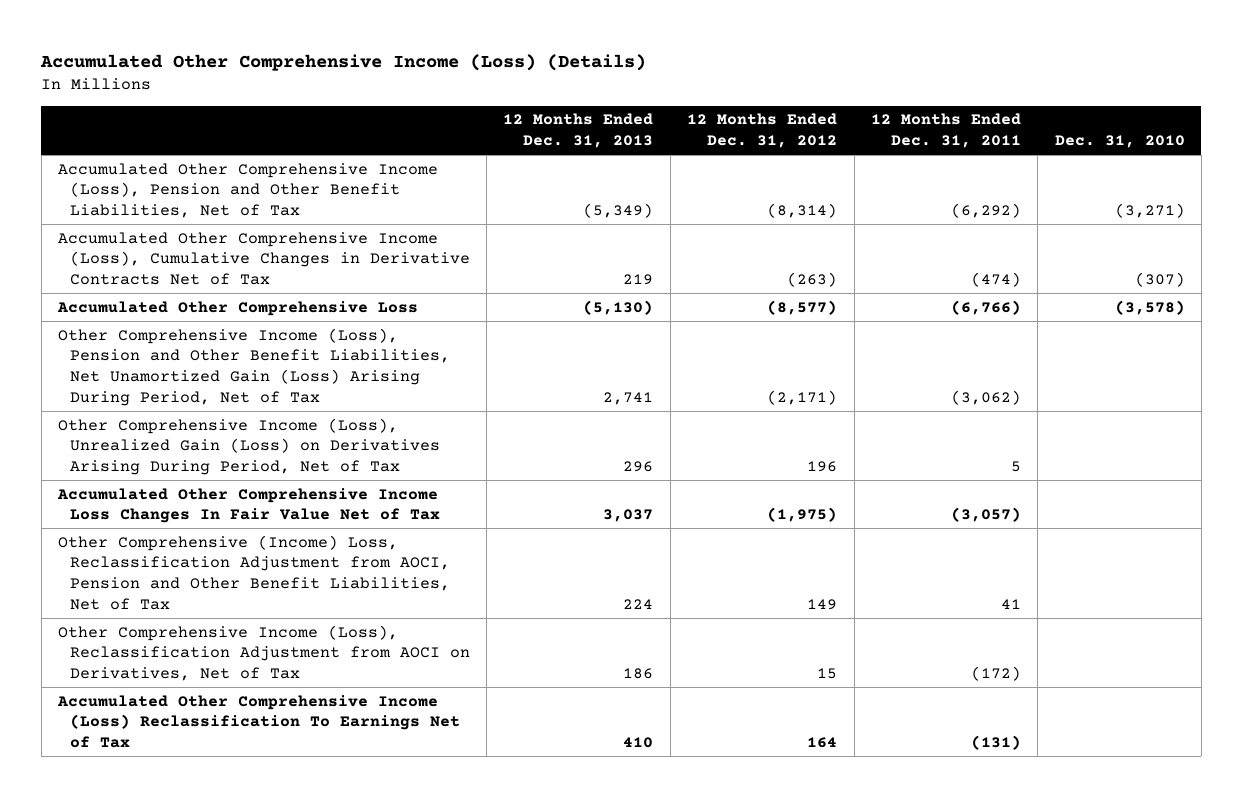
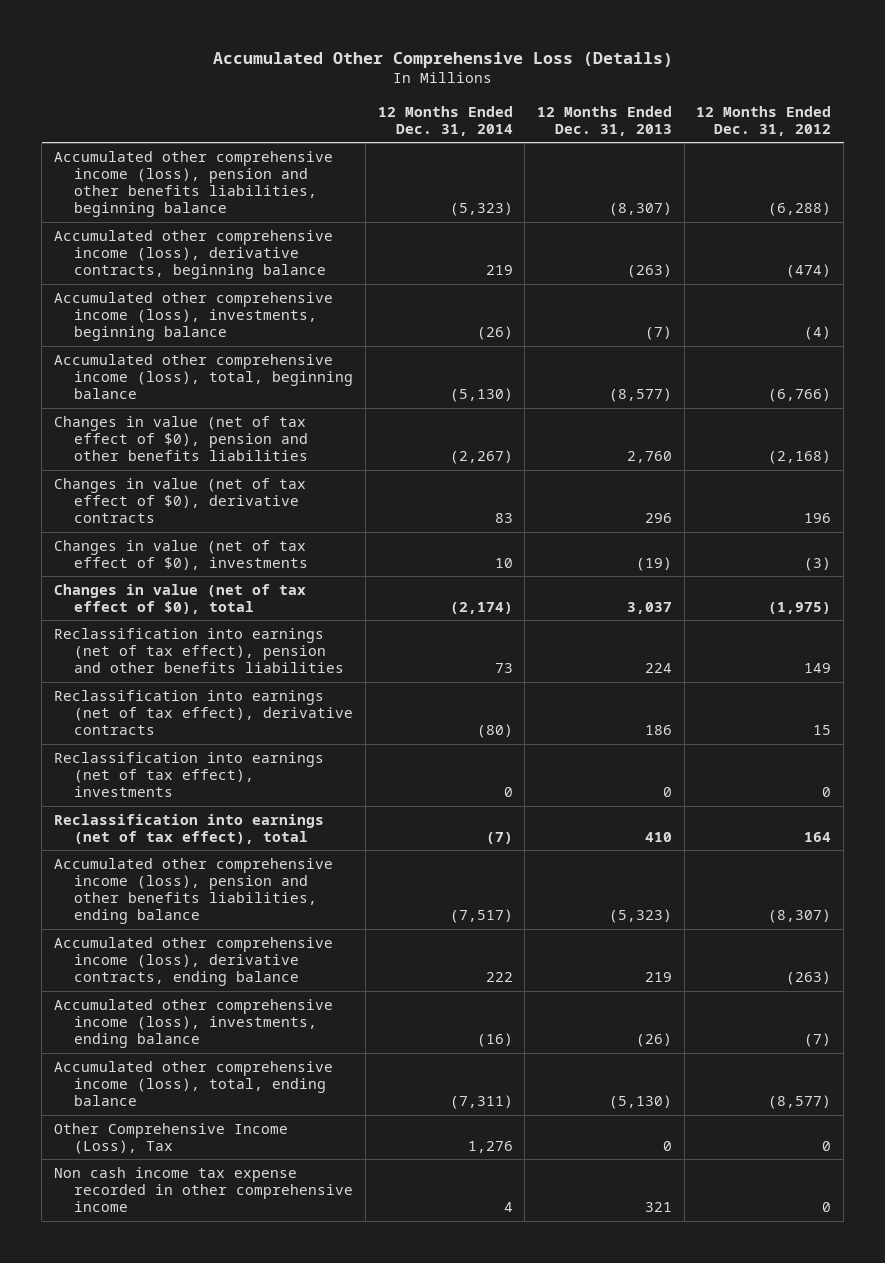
[40,53,647,71] Accumulated Other Comprehensive Income (Loss) (Details) -> [212,51,673,68] Accumulated Other Comprehensive Loss (Details)
[870,113,1021,149] 12 Months Ended Dec. 31, 2011 -> none
[1054,135,1185,149] Dec. 31, 2010 -> none
none -> [377,105,513,136] 12 Months Ended Dec. 31, 2014
[58,162,439,219] Accumulated Other Comprehensive Income (Loss), Pension and Other Benefit Liabilities, Net of Tax -> [53,150,333,218] Accumulated other comprehensive income (loss), pension and other benefits liabilities, beginning balance
[583,203,654,219] (5,349) -> [609,202,673,217] (8,307)
[767,203,838,219] (8,314) -> [768,202,832,217] (6,288)
[58,231,470,286] Accumulated Other Comprehensive Income (Loss), Cumulative Changes in Derivative Contracts Net of Tax -> [53,229,333,280] Accumulated other comprehensive income (loss), derivative contracts, beginning balance
[623,274,654,286] 219 -> [627,264,673,279] (263)
[787,272,838,288] (263) -> [786,264,832,279] (474)
none -> [53,291,333,342] Accumulated other comprehensive income (loss), investments, beginning balance
[57,300,419,316] Accumulated Other Comprehensive Loss -> [53,353,354,400] Accumulated other comprehensive income (loss), total, beginning balance
[583,299,654,315] (5,130) -> [609,388,673,403] (8,577)
[767,299,838,315] (8,577) -> [768,388,832,403] (6,766)
[58,327,450,406] Other Comprehensive Income (Loss), Pension and Other Benefit Liabilities, Net Unamortized Gain (Loss) Arising During Period, Net of Tax -> [53,415,309,462] Changes in value (net of tax effect of $0), pension and other benefits liabilities
[603,391,654,405] 2,741 -> [627,451,673,464] 2,760
[767,389,838,405] (2,171) -> [768,450,832,465] (2,168)
[58,417,440,476] Other Comprehensive Income (Loss), Unrealized Gain (Loss) on Derivatives Arising During Period, Net of Tax -> [53,477,306,524] Changes in value (net of tax effect of $0), derivative contracts
none -> [53,539,309,570] Changes in value (net of tax effect of $0), investments
[57,487,440,524] Accumulated Other Comprehensive Income Loss Changes In Fair Value Net of Tax -> [53,583,306,614] Changes in value (net of tax effect of $0), total
[58,534,450,610] Other Comprehensive (Income) Loss, Reclassification Adjustment from AOCI, Pension and Other Benefit Liabilities, Net of Tax -> [53,627,345,674] Reclassification into earnings (net of tax effect), pension and other benefits liabilities
[58,624,470,682] Other Comprehensive Income (Loss), Reclassification Adjustment from AOCI on Derivatives, Net of Tax -> [53,689,354,736] Reclassification into earnings (net of tax effect), derivative contracts
none -> [53,751,324,798] Reclassification into earnings (net of tax effect), investments
[57,694,460,749] Accumulated Other Comprehensive Income (Loss) Reclassification To Earnings Net of Tax -> [53,813,324,844] Reclassification into earnings (net of tax effect), total
none -> [53,857,333,925] Accumulated other comprehensive income (loss), pension and other benefits liabilities, ending balance
none -> [53,936,333,987] Accumulated other comprehensive income (loss), derivative contracts, ending balance
none -> [53,998,333,1049] Accumulated other comprehensive income (loss), investments, ending balance
none -> [53,1060,333,1107] Accumulated other comprehensive income (loss), total, ending balance
none -> [53,1122,288,1154] Other Comprehensive Income (Loss), Tax
none -> [53,1166,354,1213] Non cash income tax expense recorded in other comprehensive income

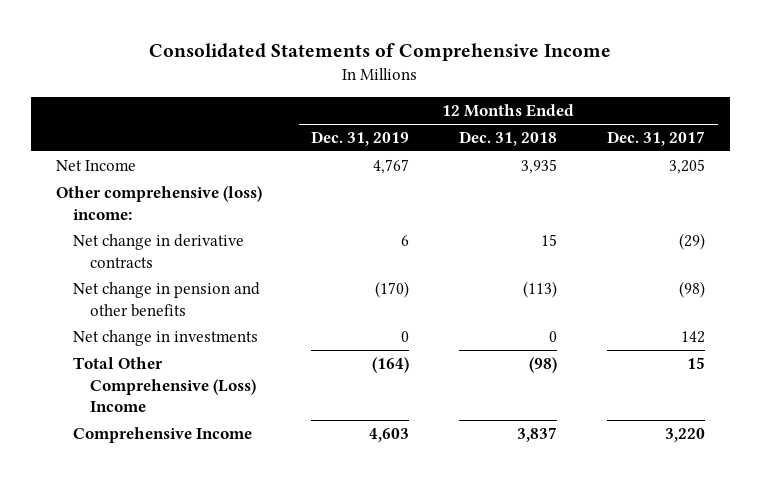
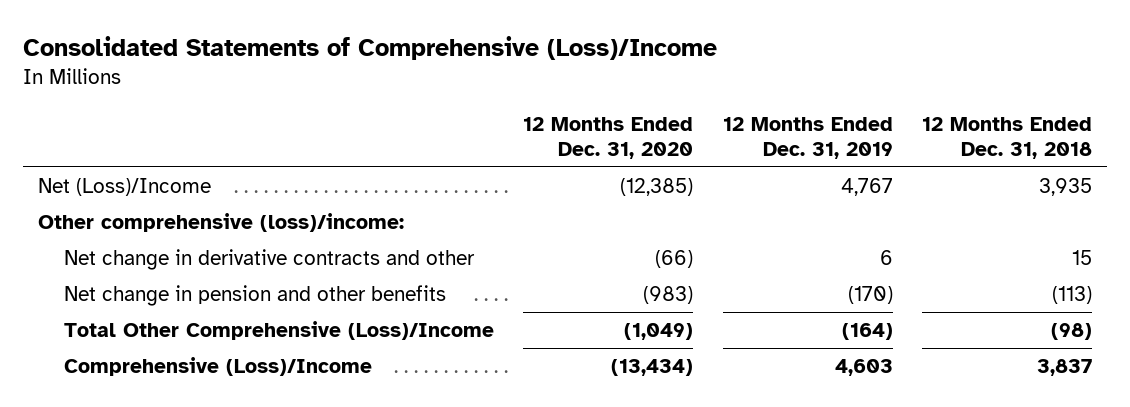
[149,43,612,62] Consolidated Statements of Comprehensive Income -> [22,35,717,60] Consolidated Statements of Comprehensive (Loss)/Income
[607,130,706,146] Dec. 31, 2017 -> none
none -> [523,116,694,159] 12 Months Ended Dec. 31, 2020
[55,159,136,171] Net Income -> [37,178,211,197] Net (Loss)/Income
[55,185,262,220] Other comprehensive (loss) income: -> [37,213,404,233] Other comprehensive (loss)/income:
[72,233,244,268] Net change in derivative contracts -> [63,249,475,271] Net change in derivative contracts and other
[72,329,258,346] Net change in investments -> none
[72,356,257,413] Total Other Comprehensive (Loss) Income -> [63,321,494,341] Total Other Comprehensive (Loss)/Income
[72,426,252,443] Comprehensive Income -> [63,357,372,377] Comprehensive (Loss)/Income

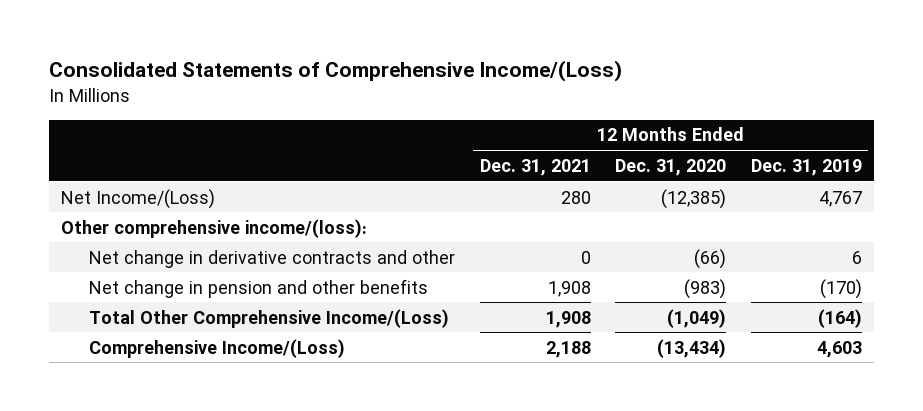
[22,35,717,60] Consolidated Statements of Comprehensive (Loss)/Income -> [48,59,622,82] Consolidated Statements of Comprehensive Income/(Loss)
[921,116,1092,159] 12 Months Ended Dec. 31, 2018 -> none
none -> [479,158,591,176] Dec. 31, 2021
[37,178,211,197] Net (Loss)/Income -> [61,188,216,209] Net Income/(Loss)
[37,213,404,233] Other comprehensive (loss)/income: -> [61,218,368,238] Other comprehensive income/(loss):
[63,321,494,341] Total Other Comprehensive (Loss)/Income -> [88,308,449,328] Total Other Comprehensive Income/(Loss)
[63,357,372,377] Comprehensive (Loss)/Income -> [88,338,345,358] Comprehensive Income/(Loss)

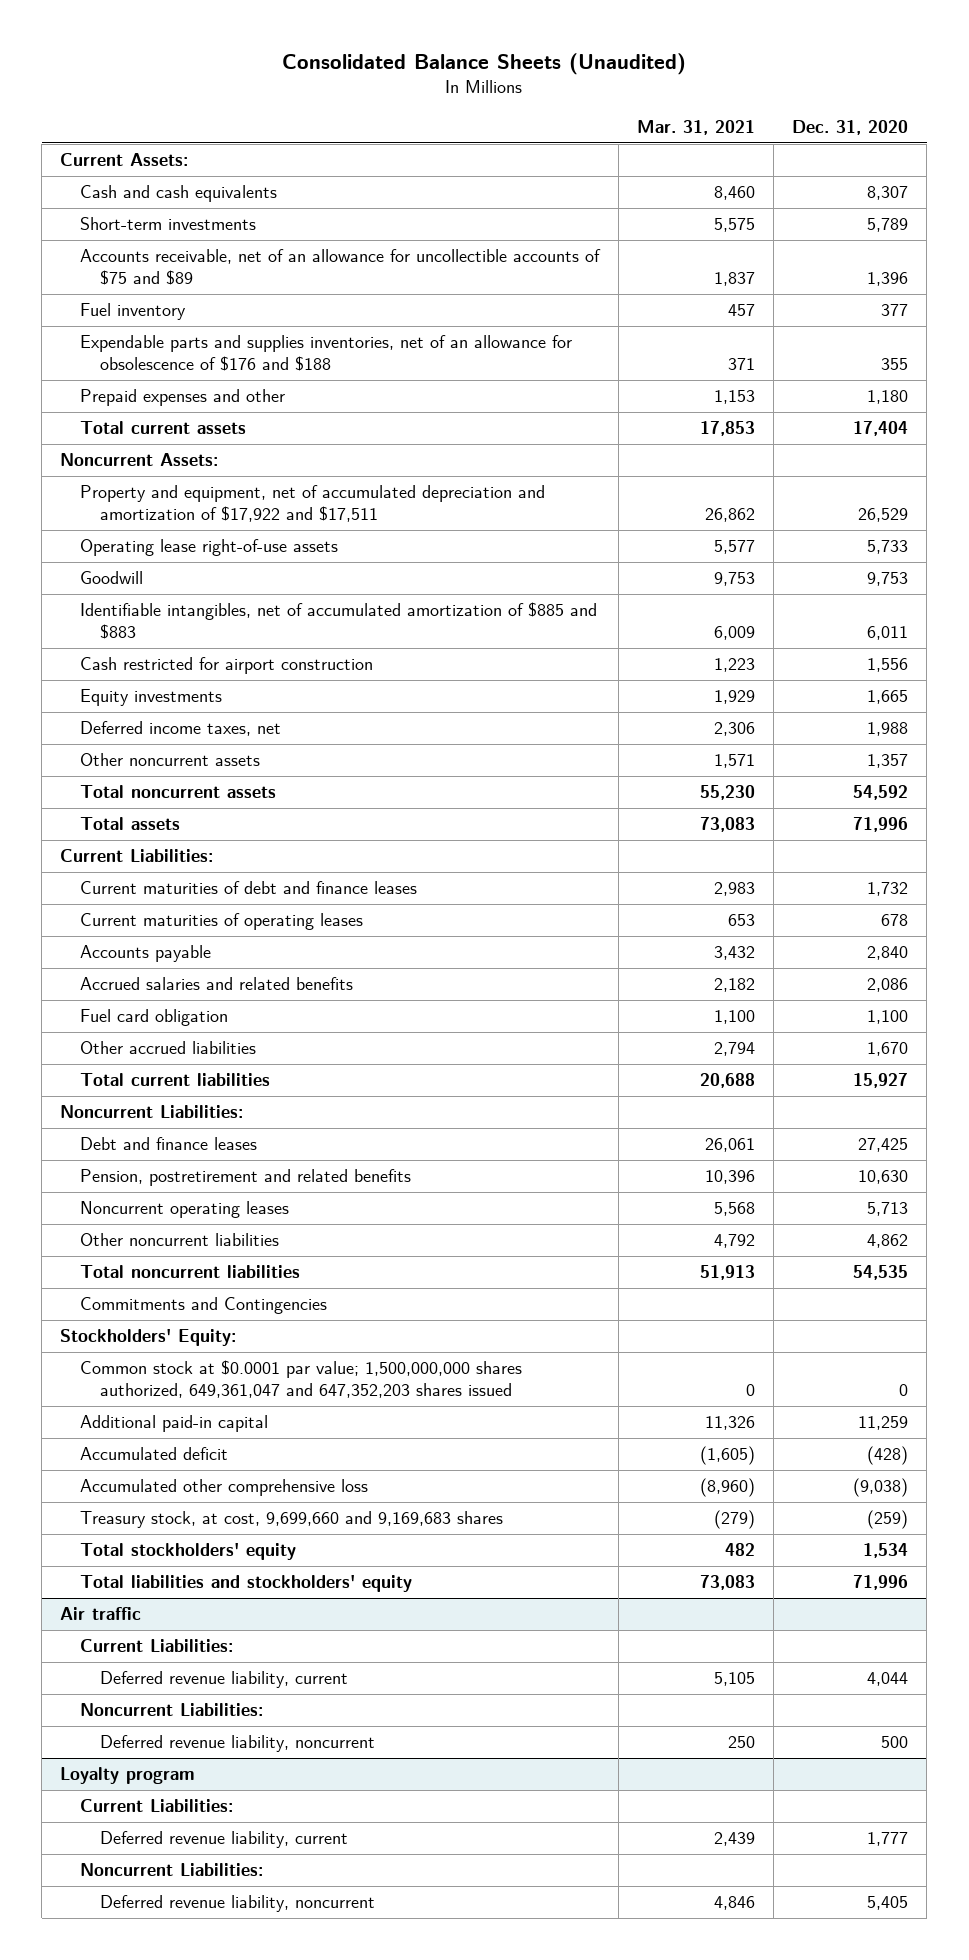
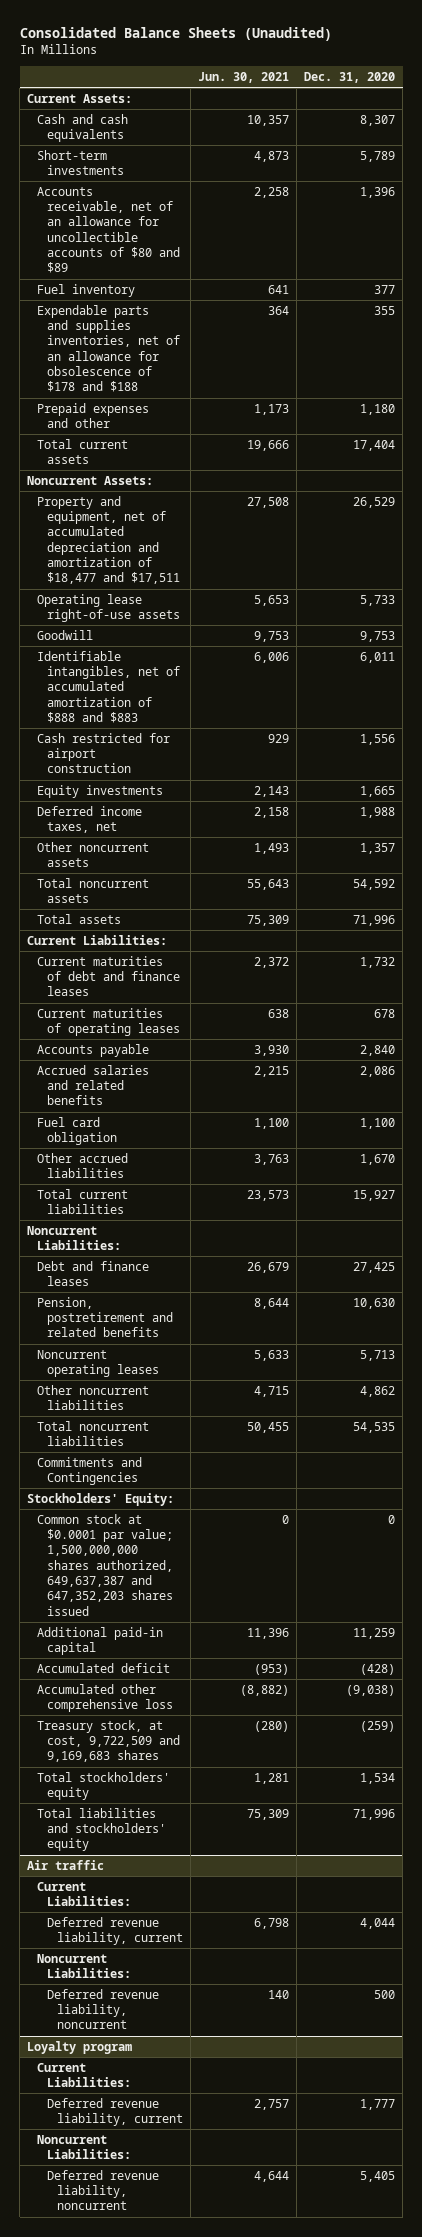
[636,120,755,136] Mar. 31, 2021 -> none
none -> [198,72,290,84] Jun. 30, 2021
[80,249,602,285] Accounts receivable, net of an allowance for uncollectible accounts of $75 and $89 -> [37,186,181,274] Accounts receivable, net of an allowance for uncollectible accounts of $80 and $89
[80,335,573,371] Expendable parts and supplies inventories, net of an allowance for obsolescence of $176 and $188 -> [37,304,181,393] Expendable parts and supplies inventories, net of an allowance for obsolescence of $178 and $188
[80,485,546,522] Property and equipment, net of accumulated depreciation and amortization of $17,922 and $17,511 -> [37,495,181,585] Property and equipment, net of accumulated depreciation and amortization of $18,477 and $17,511
[80,602,598,639] Identifiable intangibles, net of accumulated amortization of $885 and $883 -> [37,650,181,723] Identifiable intangibles, net of accumulated amortization of $888 and $883
[80,1360,523,1398] Common stock at $0.0001 par value; 1,500,000,000 shares authorized, 649,361,047 and 647,352,203 shares issued -> [37,1513,174,1616] Common stock at $0.0001 par value; 1,500,000,000 shares authorized, 649,637,387 and 647,352,203 shares issued
[80,1511,504,1529] Treasury stock, at cost, 9,699,660 and 9,169,683 shares -> [37,1719,181,1763] Treasury stock, at cost, 9,722,509 and 9,169,683 shares

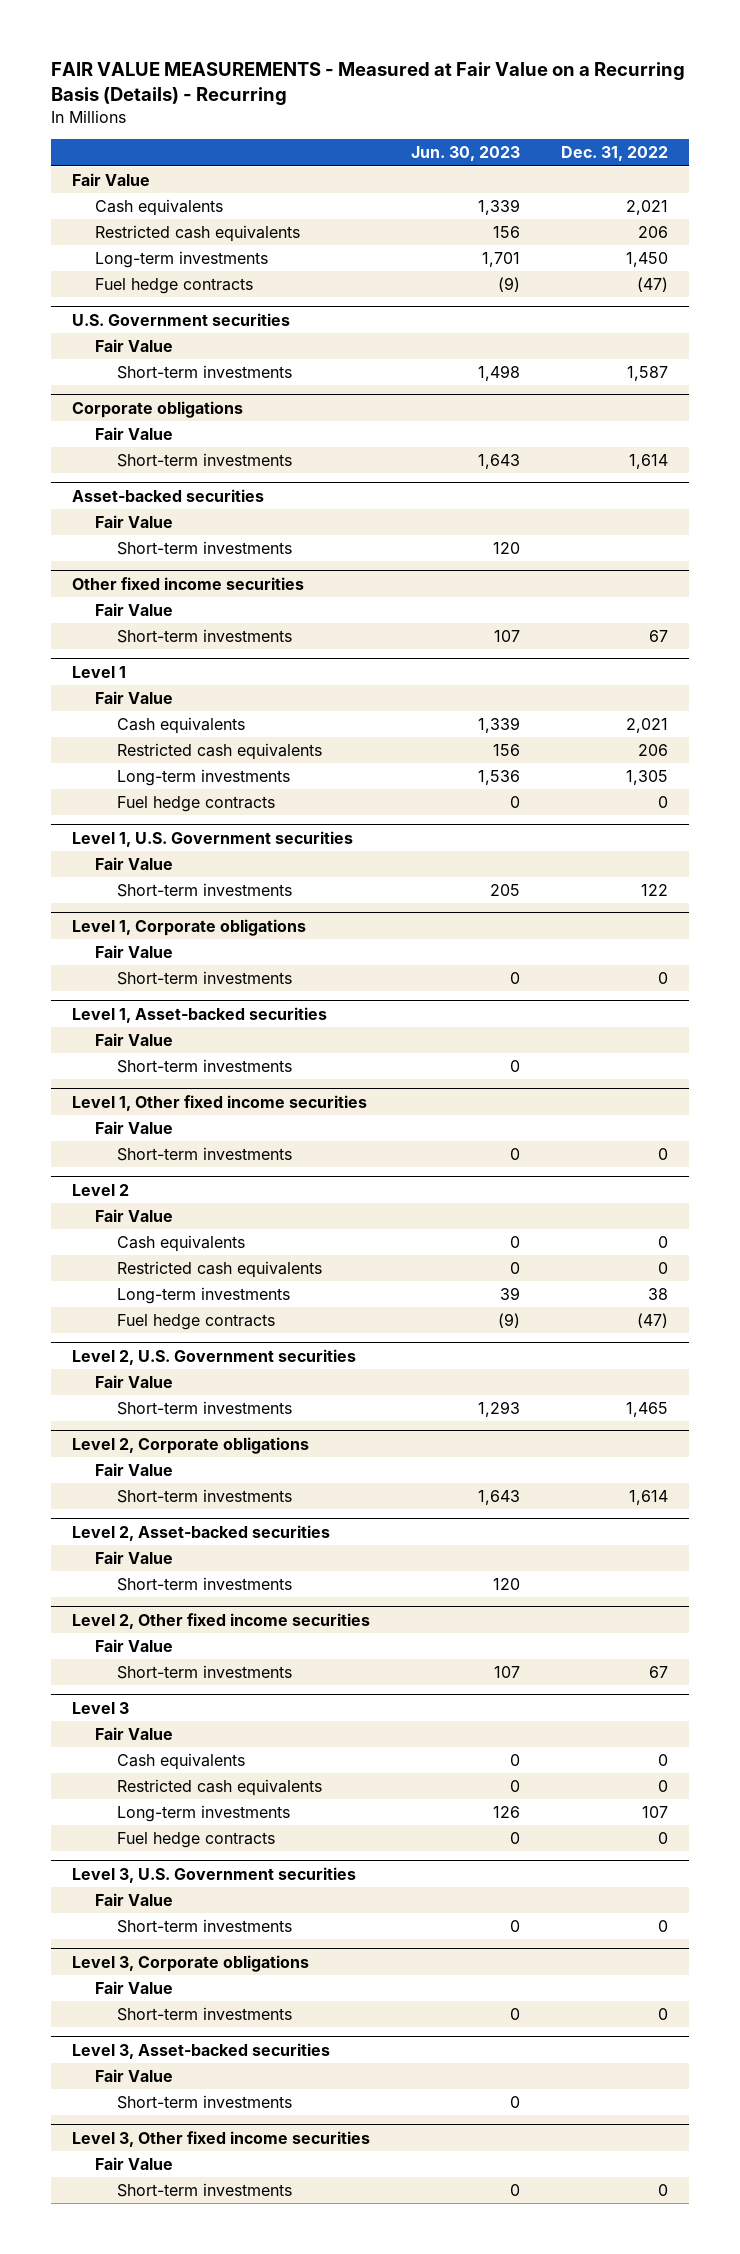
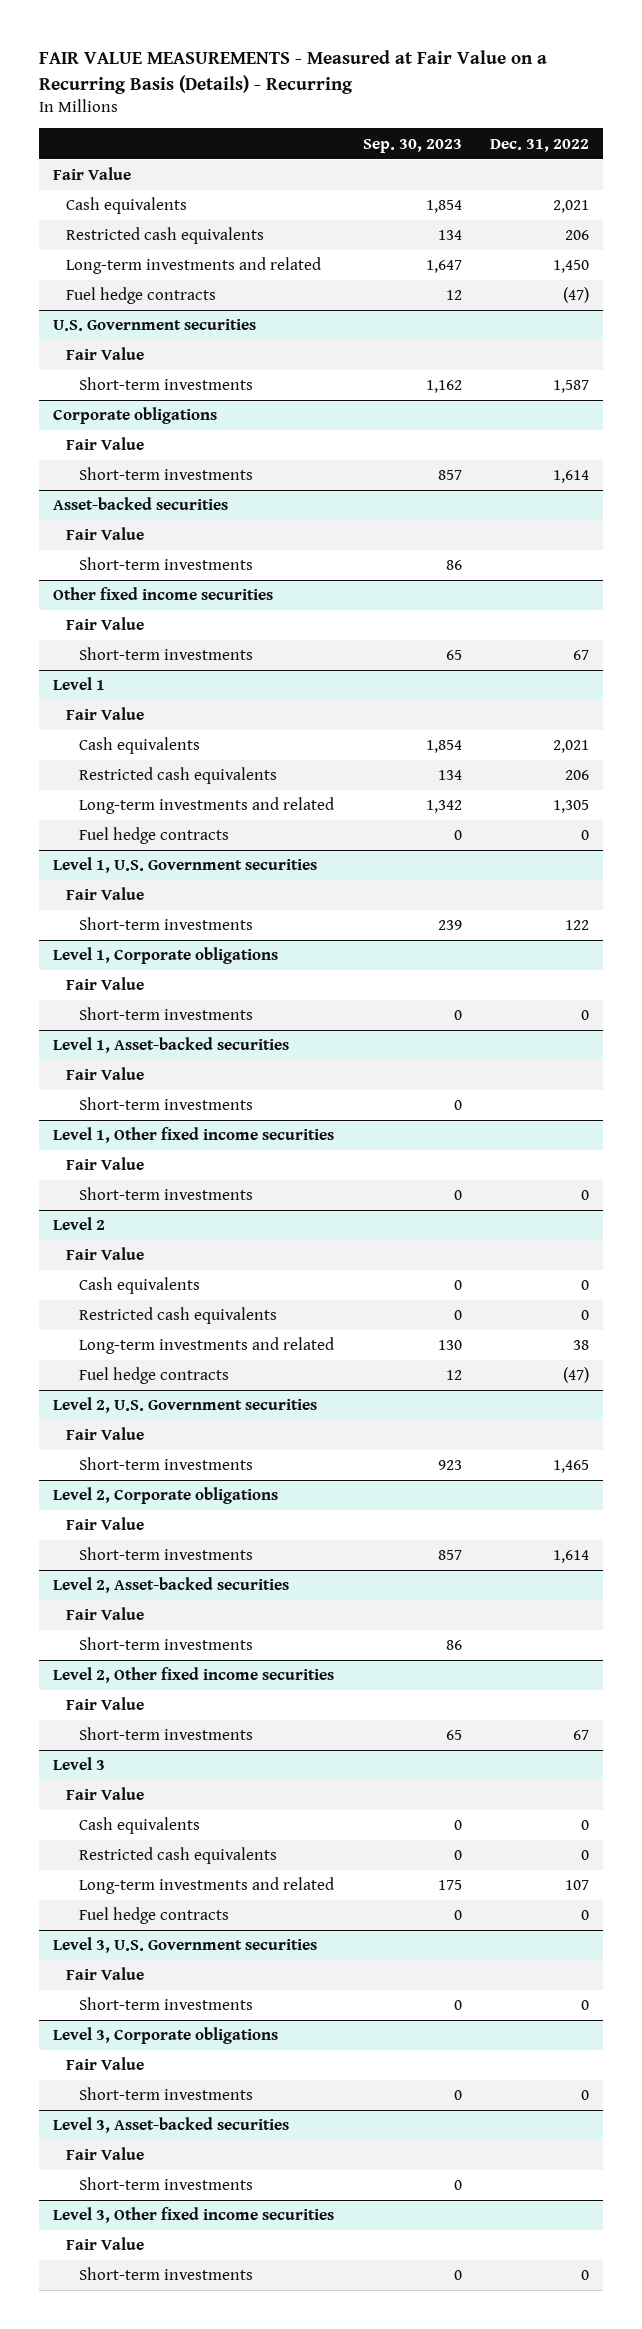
[411,146,521,162] Jun. 30, 2023 -> none
none -> [362,138,462,153] Sep. 30, 2023
[94,250,268,268] Long-term investments -> [66,257,322,275] Long-term investments and related
[117,768,291,786] Long-term investments -> [79,797,335,815] Long-term investments and related
[117,1286,291,1304] Long-term investments -> [79,1337,335,1355] Long-term investments and related
[117,1804,291,1822] Long-term investments -> [79,1877,335,1895] Long-term investments and related

